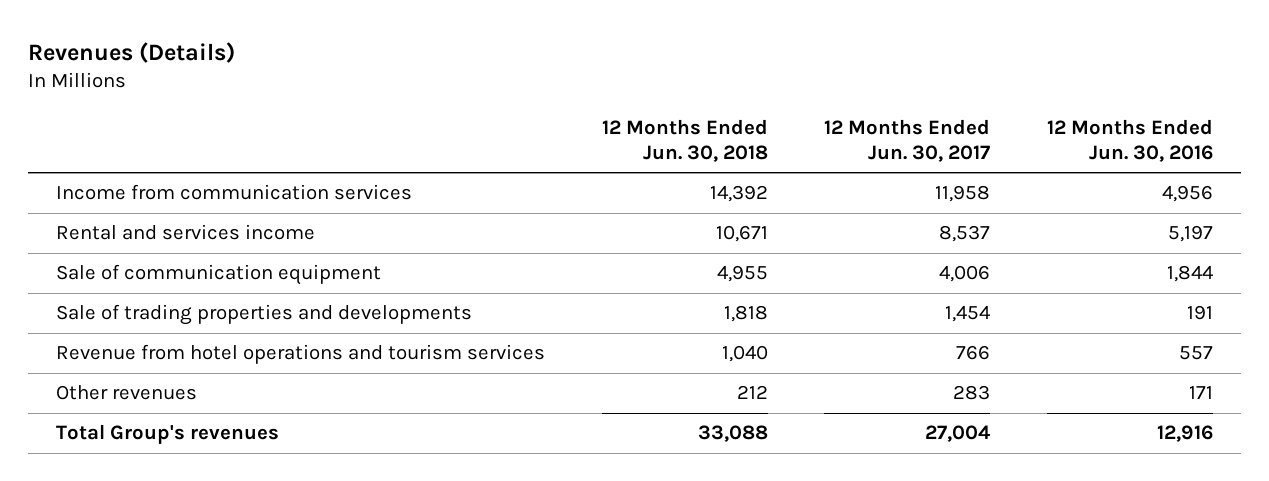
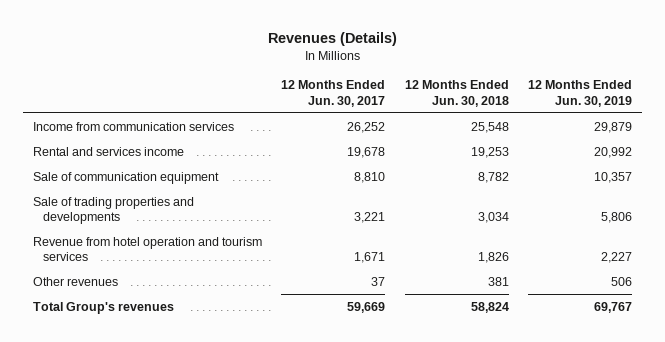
[1047,119,1214,163] 12 Months Ended Jun. 30, 2016 -> none
none -> [528,80,633,107] 12 Months Ended Jun. 30, 2019
[709,185,768,203] 14,392 -> [470,121,509,133] 25,548
[935,185,991,203] 11,958 -> [347,121,386,133] 26,252
[715,225,768,243] 10,671 -> [470,146,509,158] 19,253
[939,225,991,243] 8,537 -> [347,146,386,158] 19,678
[716,265,768,283] 4,955 -> [477,171,509,183] 8,782
[939,265,991,283] 4,006 -> [354,171,386,183] 8,810
[723,305,768,323] 1,818 -> [477,212,509,224] 3,034
[945,305,991,323] 1,454 -> [354,212,386,224] 3,221
[55,344,545,365] Revenue from hotel operations and tourism services -> [32,236,262,262] Revenue from hotel operation and tourism services
[721,345,768,363] 1,040 -> [477,252,509,264] 1,826
[956,345,991,361] 766 -> [354,252,386,264] 1,671
[736,385,768,400] 212 -> [487,276,509,286] 381
[953,385,991,401] 283 -> [371,276,386,286] 37
[697,425,768,443] 33,088 -> [470,301,509,313] 58,824
[925,425,991,443] 27,004 -> [347,301,386,313] 59,669

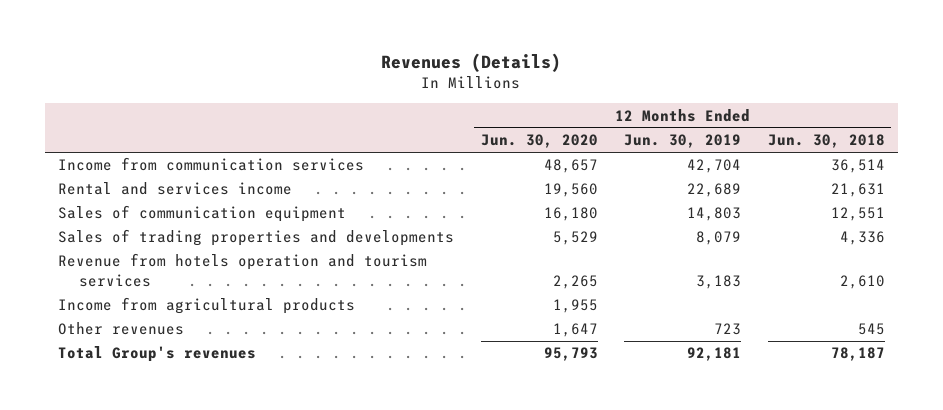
[281,80,386,107] 12 Months Ended Jun. 30, 2017 -> none
none -> [480,134,598,149] Jun. 30, 2020
[470,121,509,133] 25,548 -> [830,159,885,174] 36,514
[594,121,633,133] 29,879 -> [687,159,742,174] 42,704
[470,146,509,158] 19,253 -> [830,183,885,198] 21,631
[594,146,633,158] 20,992 -> [687,183,742,198] 22,689
[32,171,219,184] Sale of communication equipment -> [57,205,346,223] Sales of communication equipment
[477,171,509,183] 8,782 -> [830,207,885,222] 12,551
[594,171,633,183] 10,357 -> [687,207,742,222] 14,803
[32,196,194,225] Sale of trading properties and developments -> [57,229,454,247] Sales of trading properties and developments
[477,212,509,224] 3,034 -> [839,231,885,246] 4,336
[601,212,633,224] 5,806 -> [696,231,742,246] 8,079
[32,236,262,262] Revenue from hotel operation and tourism services -> [57,253,427,287] Revenue from hotels operation and tourism services
[477,252,509,264] 1,826 -> [839,274,885,289] 2,610
[601,252,633,264] 2,227 -> [696,274,742,289] 3,183
none -> [57,297,355,315] Income from agricultural products
[487,276,509,286] 381 -> [857,323,885,336] 545
[611,276,633,286] 506 -> [714,323,742,336] 723
[470,301,509,313] 58,824 -> [830,347,885,362] 78,187
[594,301,633,313] 69,767 -> [687,347,742,362] 92,181

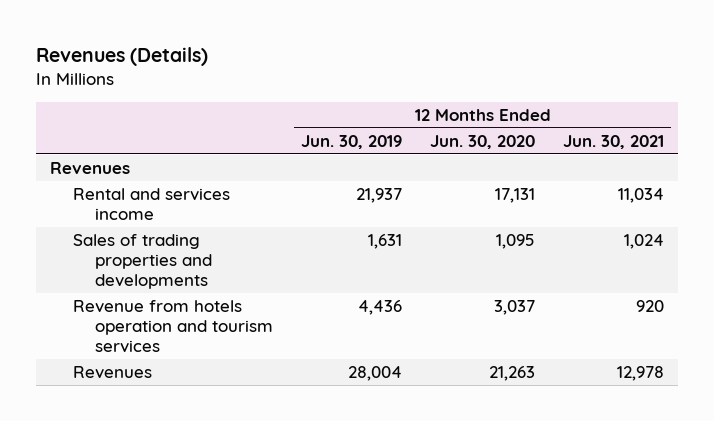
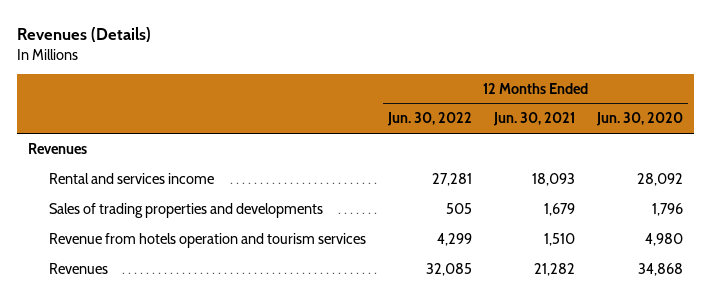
[301,134,403,149] Jun. 30, 2019 -> none
none -> [387,112,473,127] Jun. 30, 2022
[495,187,536,203] 17,131 -> [636,172,683,186] 28,092
[618,187,665,203] 11,034 -> [532,172,576,186] 18,093
[496,233,536,249] 1,095 -> [651,202,683,216] 1,796
[624,233,665,249] 1,024 -> [544,202,576,216] 1,679
[494,299,536,315] 3,037 -> [644,232,683,246] 4,980
[636,299,665,312] 920 -> [544,232,576,246] 1,510
[489,365,536,381] 21,263 -> [637,262,683,276] 34,868
[617,365,665,381] 12,978 -> [534,262,576,276] 21,282

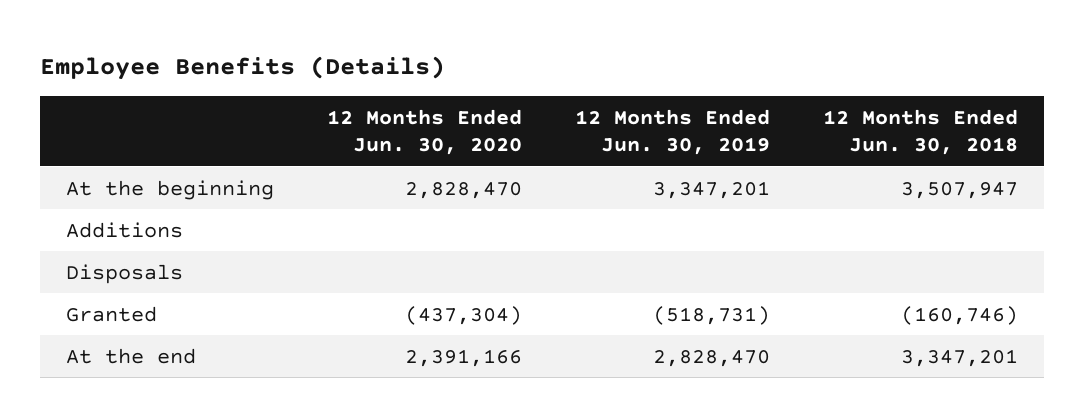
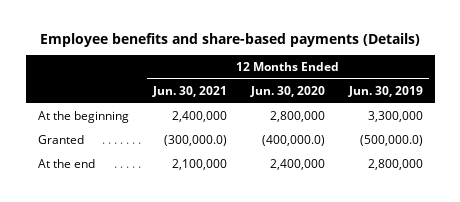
[39,55,445,80] Employee Benefits (Details) -> [40,32,421,47] Employee benefits and share-based payments (Details)
[822,108,1018,156] 12 Months Ended Jun. 30, 2018 -> none
none -> [151,85,227,97] Jun. 30, 2021
[65,221,183,238] Additions -> none
[65,263,183,284] Disposals -> none
[404,181,522,199] 2,828,470 -> [269,110,325,122] 2,800,000
[652,180,770,199] 3,347,201 -> [367,110,423,122] 3,300,000
[404,305,522,325] (437,304) -> [261,134,325,146] (400,000.0)
[652,305,770,325] (518,731) -> [359,134,423,146] (500,000.0)
[404,348,522,367] 2,391,166 -> [269,158,325,170] 2,400,000
[652,349,770,367] 2,828,470 -> [367,158,423,170] 2,800,000

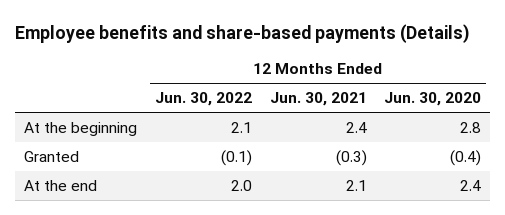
[347,85,423,97] Jun. 30, 2019 -> none
none -> [154,92,252,107] Jun. 30, 2022
[171,110,227,122] 2,400,000 -> [345,121,367,133] 2.4
[269,110,325,122] 2,800,000 -> [460,121,482,133] 2.8
[163,134,227,146] (300,000.0) -> [335,149,367,166] (0.3)
[261,134,325,146] (400,000.0) -> [450,149,482,166] (0.4)
[171,158,227,170] 2,100,000 -> [345,179,367,191] 2.1
[269,158,325,170] 2,400,000 -> [460,179,482,191] 2.4

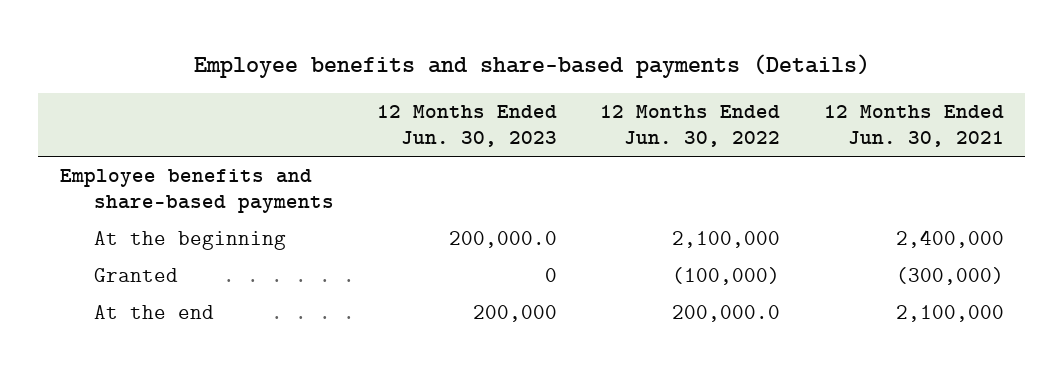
[384,92,482,107] Jun. 30, 2020 -> none
none -> [376,105,557,148] 12 Months Ended Jun. 30, 2023
none -> [60,169,334,214] Employee benefits and share-based payments
[230,121,252,133] 2.1 -> [672,231,781,249] 2,100,000
[345,121,367,133] 2.4 -> [895,230,1004,249] 2,400,000
[220,149,252,166] (0.1) -> [672,267,781,286] (100,000)
[335,149,367,166] (0.3) -> [895,267,1004,286] (300,000)
[230,179,252,191] 2.0 -> [672,305,781,323] 200,000.0
[345,179,367,191] 2.1 -> [895,305,1004,323] 2,100,000

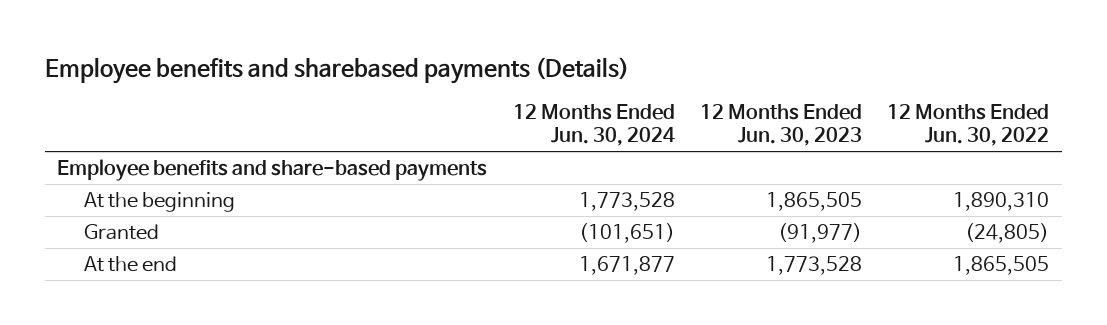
[193,53,870,78] Employee benefits and share-based payments (Details) -> [44,56,629,84] Employee benefits and sharebased payments (Details)
[823,105,1004,148] 12 Months Ended Jun. 30, 2021 -> none
none -> [512,103,675,147] 12 Months Ended Jun. 30, 2024
[448,231,557,249] 200,000.0 -> [766,192,863,212] 1,865,505
[672,231,781,249] 2,100,000 -> [953,192,1050,212] 1,890,310
[544,268,557,283] 0 -> [778,223,863,244] (91,977)
[672,267,781,286] (100,000) -> [965,223,1050,244] (24,805)
[472,305,557,323] 200,000 -> [766,256,863,276] 1,773,528
[672,305,781,323] 200,000.0 -> [953,256,1050,276] 1,865,505

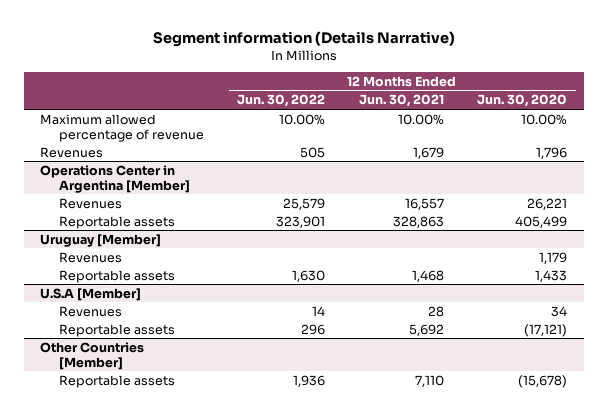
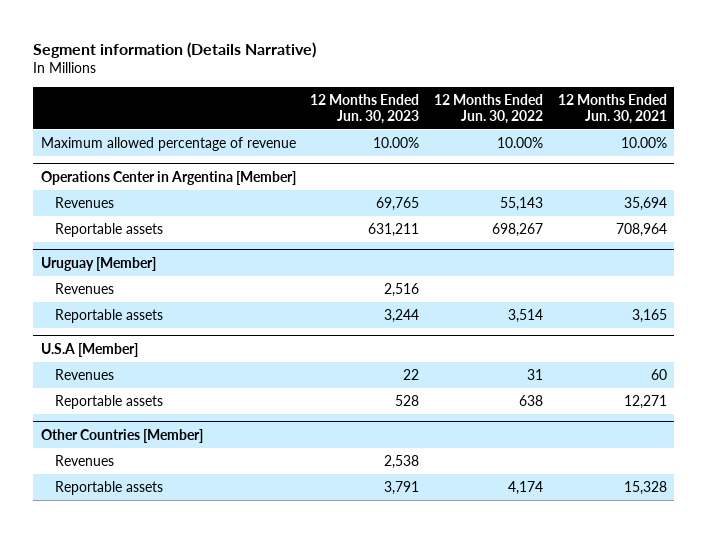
[477,94,568,108] Jun. 30, 2020 -> none
none -> [310,93,420,124] 12 Months Ended Jun. 30, 2023
[40,146,104,158] Revenues -> none
[283,197,326,210] 25,579 -> [500,196,544,211] 55,143
[404,197,444,210] 16,557 -> [623,196,667,211] 35,694
[276,215,326,228] 323,901 -> [492,222,544,237] 698,267
[392,215,444,228] 328,863 -> [615,222,667,237] 708,964
[292,269,326,282] 1,630 -> [508,308,544,323] 3,514
[411,269,444,282] 1,468 -> [631,308,667,323] 3,165
[312,305,326,316] 14 -> [527,368,544,380] 31
[427,305,444,317] 28 -> [650,368,667,380] 60
[301,323,326,335] 296 -> [519,394,544,406] 638
[408,323,444,336] 5,692 -> [623,394,667,409] 12,271
none -> [54,454,114,466] Revenues
[293,374,326,387] 1,936 -> [508,480,544,495] 4,174
[414,374,444,387] 7,110 -> [623,480,667,495] 15,328

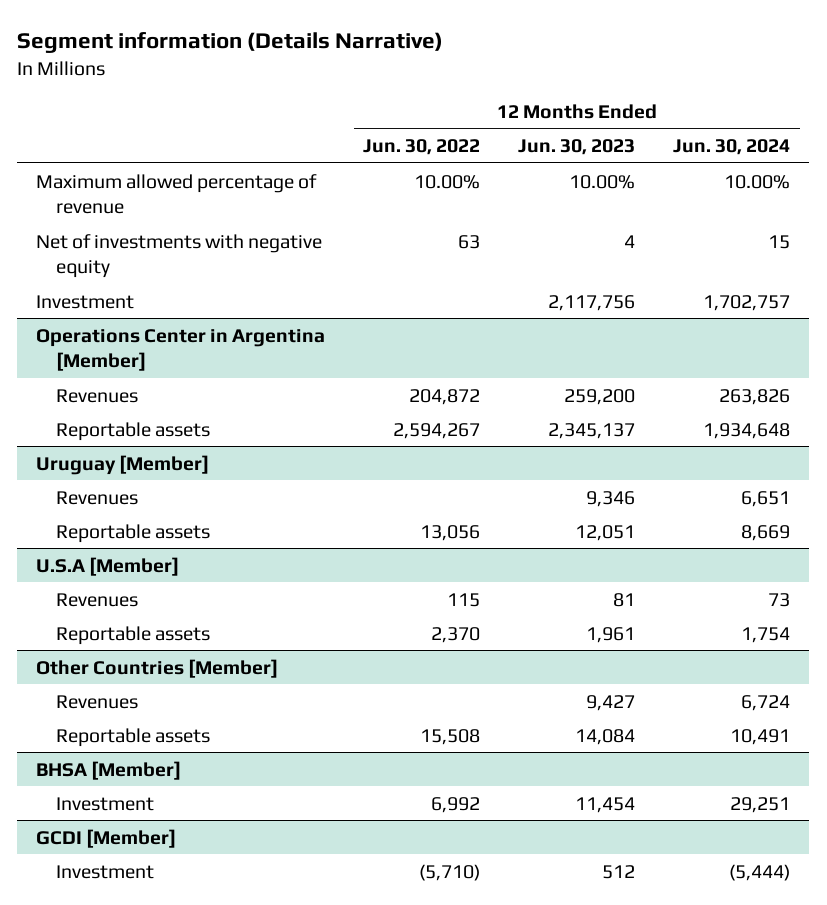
[557,93,667,124] 12 Months Ended Jun. 30, 2021 -> none
none -> [673,139,791,156] Jun. 30, 2024
none -> [36,233,323,279] Net of investments with negative equity
none -> [36,294,135,309] Investment
[376,196,420,211] 69,765 -> [564,388,636,405] 259,200
[500,196,544,211] 55,143 -> [409,388,481,405] 204,872
[368,222,420,237] 631,211 -> [548,422,636,439] 2,345,137
[492,222,544,237] 698,267 -> [393,422,481,439] 2,594,267
[384,282,420,297] 2,516 -> [586,490,636,507] 9,346
[384,308,420,323] 3,244 -> [575,524,636,541] 12,051
[508,308,544,323] 3,514 -> [420,524,481,541] 13,056
[403,368,420,380] 22 -> [613,592,636,607] 81
[527,368,544,380] 31 -> [447,592,481,607] 115
[395,394,420,406] 528 -> [586,626,636,643] 1,961
[519,394,544,406] 638 -> [431,626,481,643] 2,370
[384,454,420,469] 2,538 -> [586,694,636,711] 9,427
[384,480,420,495] 3,791 -> [575,728,636,745] 14,084
[508,480,544,495] 4,174 -> [420,728,481,745] 15,508
none -> [36,760,182,780] BHSA [Member]
none -> [56,796,155,811] Investment
none -> [36,828,177,848] GCDI [Member]
none -> [56,864,155,879] Investment

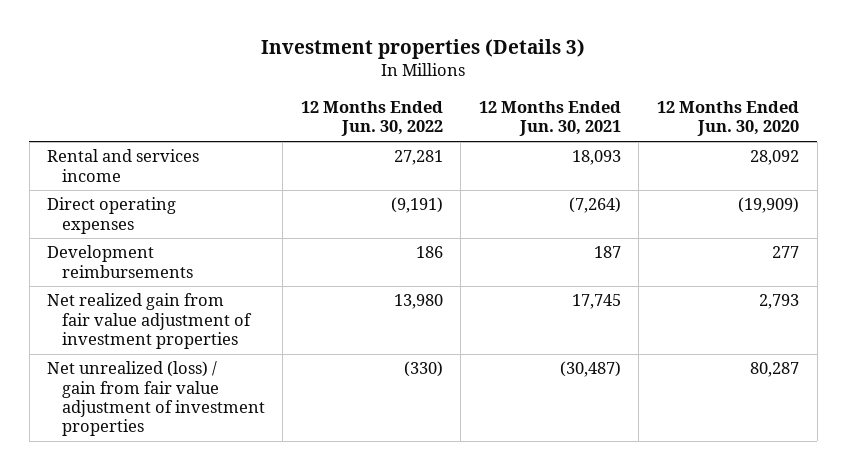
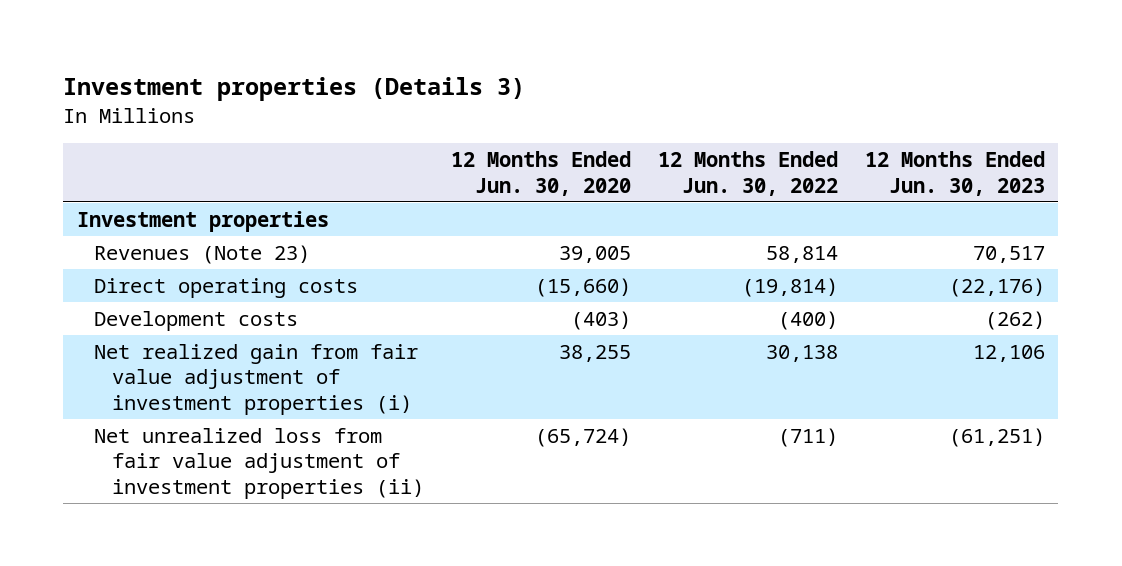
[478,101,621,137] 12 Months Ended Jun. 30, 2021 -> none
none -> [864,151,1045,196] 12 Months Ended Jun. 30, 2023
[47,149,200,182] Rental and services income -> none
none -> [76,210,329,232] Investment properties
none -> [94,244,311,264] Revenues (Note 23)
[47,197,177,234] Direct operating expenses -> [94,277,359,298] Direct operating costs
[390,197,443,214] (9,191) -> [741,277,838,297] (19,814)
[738,197,800,214] (19,909) -> [534,277,631,297] (15,660)
[47,245,193,278] Development reimbursements -> [94,310,299,331] Development costs
[415,246,443,259] 186 -> [777,310,838,330] (400)
[772,246,800,259] 277 -> [570,310,631,330] (403)
[47,293,252,349] Net realized gain from fair value adjustment of investment properties -> [94,343,419,415] Net realized gain from fair value adjustment of investment properties (i)
[393,294,443,310] 13,980 -> [765,344,838,362] 30,138
[759,294,800,310] 2,793 -> [558,344,631,362] 38,255
[47,361,265,437] Net unrealized (loss) / gain from fair value adjustment of investment properties -> [94,427,424,499] Net unrealized loss from fair value adjustment of investment properties (ii)
[403,361,443,378] (330) -> [777,427,838,447] (711)
[750,362,800,378] 80,287 -> [534,427,631,447] (65,724)

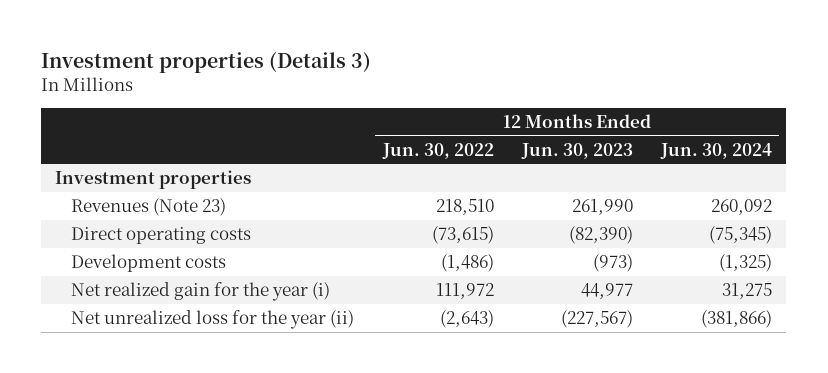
[450,151,631,196] 12 Months Ended Jun. 30, 2020 -> none
none -> [660,142,773,159] Jun. 30, 2024
[765,245,838,263] 58,814 -> [435,199,494,216] 218,510
[972,245,1045,263] 70,517 -> [571,199,633,216] 261,990
[741,277,838,297] (19,814) -> [431,226,494,245] (73,615)
[948,277,1045,297] (22,176) -> [568,226,633,245] (82,390)
[777,310,838,330] (400) -> [440,254,494,273] (1,486)
[984,310,1045,330] (262) -> [592,254,633,273] (973)
[94,343,419,415] Net realized gain from fair value adjustment of investment properties (i) -> [71,282,331,302] Net realized gain for the year (i)
[765,344,838,362] 30,138 -> [435,283,494,300] 111,972
[972,344,1045,362] 12,106 -> [580,283,633,300] 44,977
[94,427,424,499] Net unrealized loss from fair value adjustment of investment properties (ii) -> [71,310,355,330] Net unrealized loss for the year (ii)
[777,427,838,447] (711) -> [439,310,494,329] (2,643)
[948,427,1045,447] (61,251) -> [560,310,633,329] (227,567)

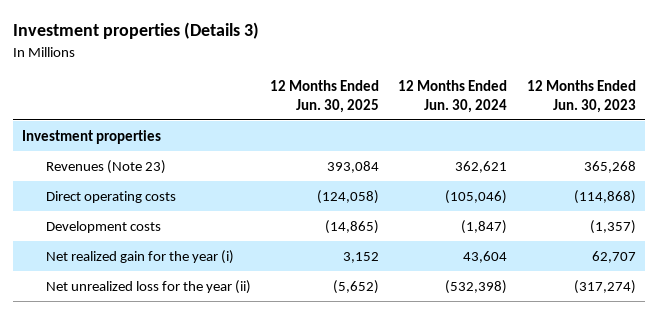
[381,142,494,159] Jun. 30, 2022 -> none
none -> [270,80,380,113] 12 Months Ended Jun. 30, 2025
[571,199,633,216] 261,990 -> [583,160,636,173] 365,268
[711,199,773,216] 260,092 -> [455,160,508,173] 362,621
[568,226,633,245] (82,390) -> [573,189,636,204] (114,868)
[709,226,773,245] (75,345) -> [445,189,508,204] (105,046)
[592,254,633,273] (973) -> [589,219,636,234] (1,357)
[719,254,773,273] (1,325) -> [461,219,508,234] (1,847)
[580,283,633,300] 44,977 -> [591,250,636,263] 62,707
[722,283,773,300] 31,275 -> [463,250,508,263] 43,604
[560,310,633,329] (227,567) -> [573,279,636,294] (317,274)
[701,310,773,329] (381,866) -> [445,279,508,294] (532,398)

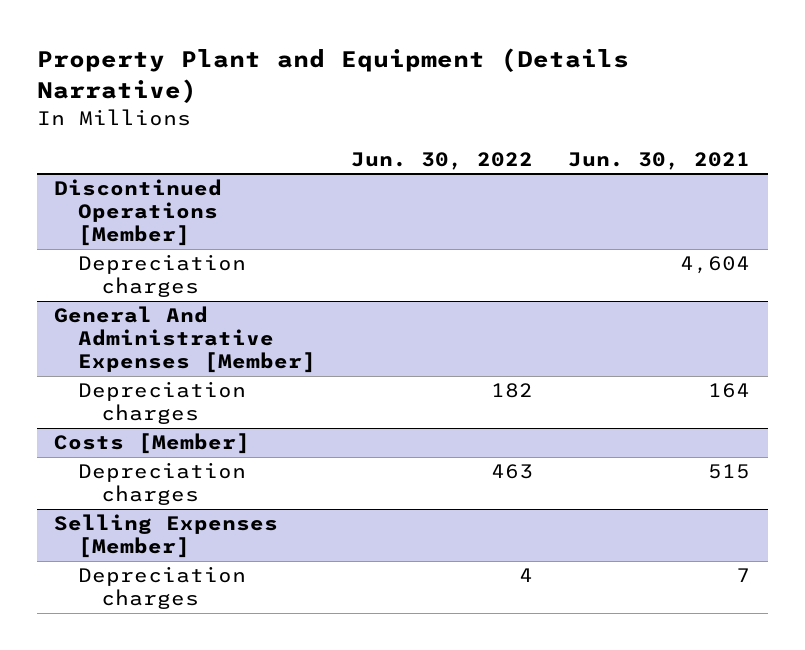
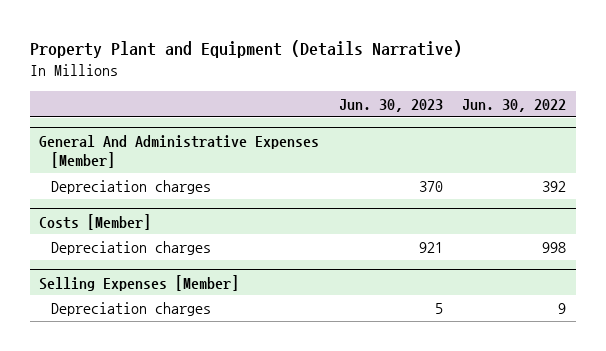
[568,151,751,170] Jun. 30, 2021 -> none
none -> [338,99,443,113] Jun. 30, 2023
[54,179,223,247] Discontinued Operations [Member] -> none
[77,254,246,298] Depreciation charges -> none
[490,383,533,399] 182 -> [542,180,567,192] 392
[490,464,533,480] 463 -> [542,241,567,253] 998
[518,568,533,583] 4 -> [558,302,567,314] 9

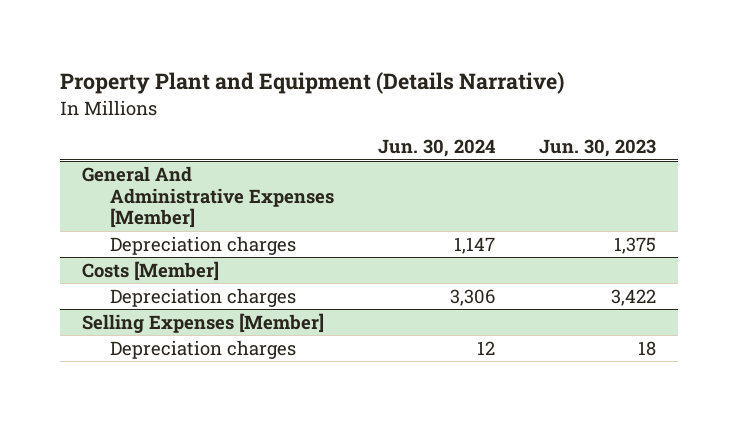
[462,99,567,113] Jun. 30, 2022 -> none
none -> [377,139,495,158] Jun. 30, 2024
[418,180,443,192] 370 -> [613,236,656,254] 1,375
[418,241,443,253] 921 -> [610,288,656,306] 3,422
[434,302,443,314] 5 -> [637,340,656,356] 18

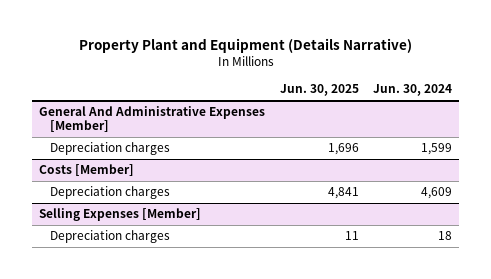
[538,139,656,158] Jun. 30, 2023 -> none
none -> [279,84,359,97] Jun. 30, 2025
[453,236,495,254] 1,147 -> [421,143,453,156] 1,599
[449,288,495,306] 3,306 -> [421,187,453,200] 4,609
[476,340,495,355] 12 -> [438,231,453,241] 18

